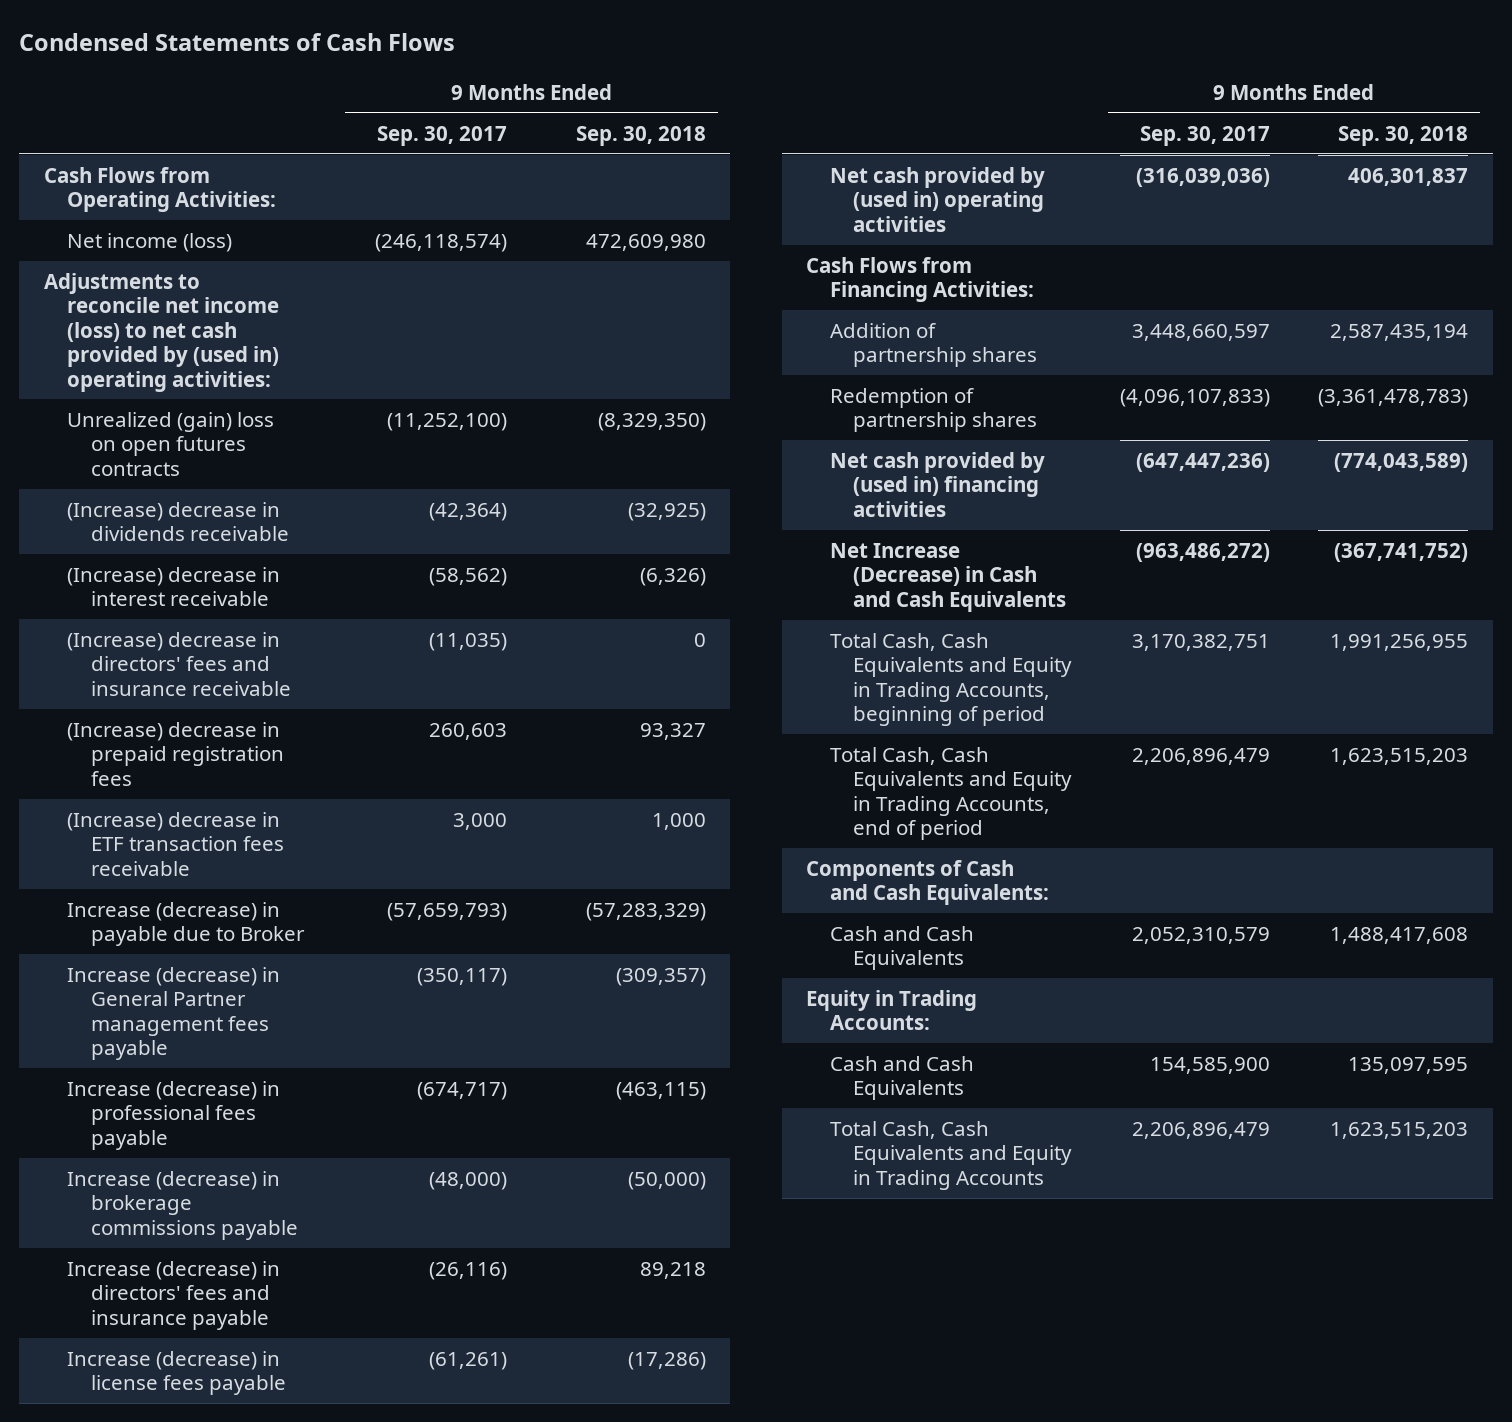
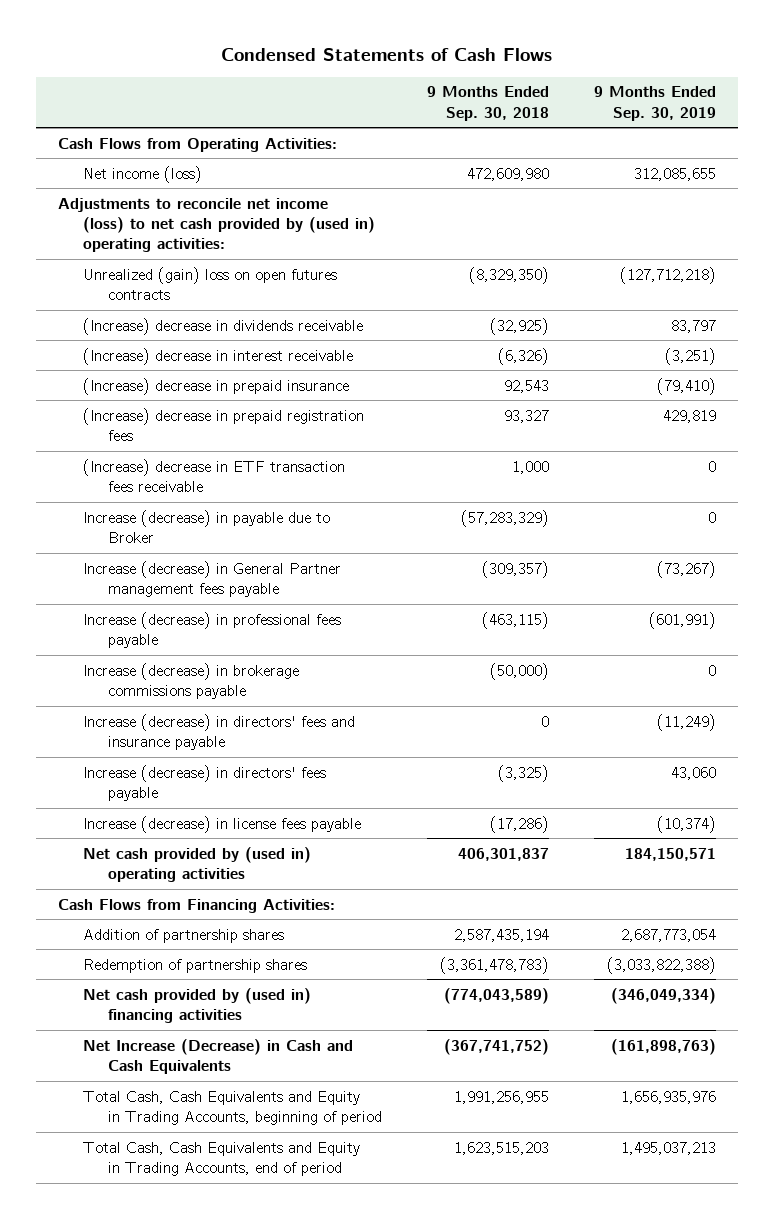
[377,125,508,146] Sep. 30, 2017 -> none
none -> [593,86,716,121] 9 Months Ended Sep. 30, 2019
[67,631,291,696] (Increase) decrease in directors' fees and insurance receivable -> [83,377,350,395] (Increase) decrease in prepaid insurance
[693,632,706,647] 0 -> [503,379,549,393] 92,543
[639,1261,706,1279] 89,218 -> [540,715,549,727] 0
none -> [83,764,327,801] Increase (decrease) in directors' fees payable
[806,859,1049,906] Components of Cash and Cash Equivalents: -> none
[829,925,974,971] Cash and Cash Equivalents -> none
[806,989,978,1031] Equity in Trading Accounts: -> none
[829,1055,974,1101] Cash and Cash Equivalents -> none
[829,1120,1073,1190] Total Cash, Cash Equivalents and Equity in Trading Accounts -> none

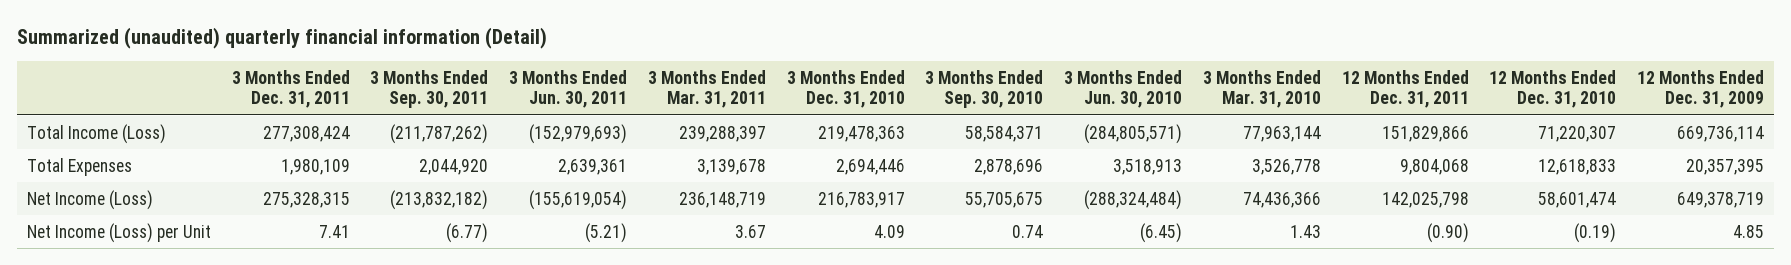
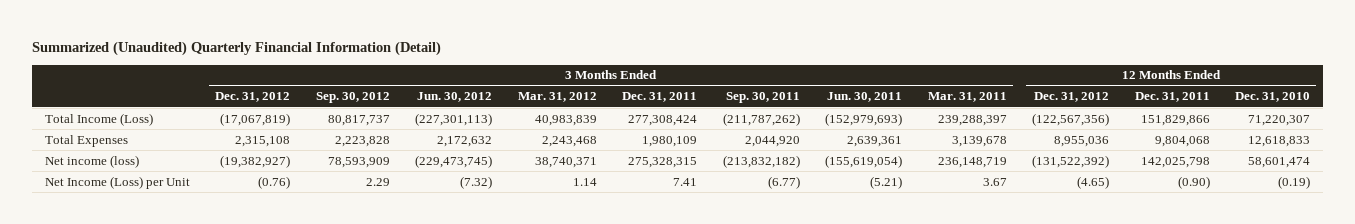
[16,26,547,49] Summarized (unaudited) quarterly financial information (Detail) -> [32,40,442,56] Summarized (Unaudited) Quarterly Financial Information (Detail)
[786,69,905,109] 3 Months Ended Dec. 31, 2010 -> none
[925,69,1044,109] 3 Months Ended Sep. 30, 2010 -> none
[1064,69,1183,109] 3 Months Ended Jun. 30, 2010 -> none
[1202,69,1321,109] 3 Months Ended Mar. 31, 2010 -> none
[1637,69,1765,109] 12 Months Ended Dec. 31, 2009 -> none
none -> [215,92,291,103] Dec. 31, 2012
none -> [315,92,390,104] Sep. 30, 2012
none -> [417,92,493,103] Jun. 30, 2012
none -> [517,92,597,103] Mar. 31, 2012
none -> [1034,92,1110,103] Dec. 31, 2012
[26,189,153,210] Net Income (Loss) -> [44,154,139,168] Net income (loss)

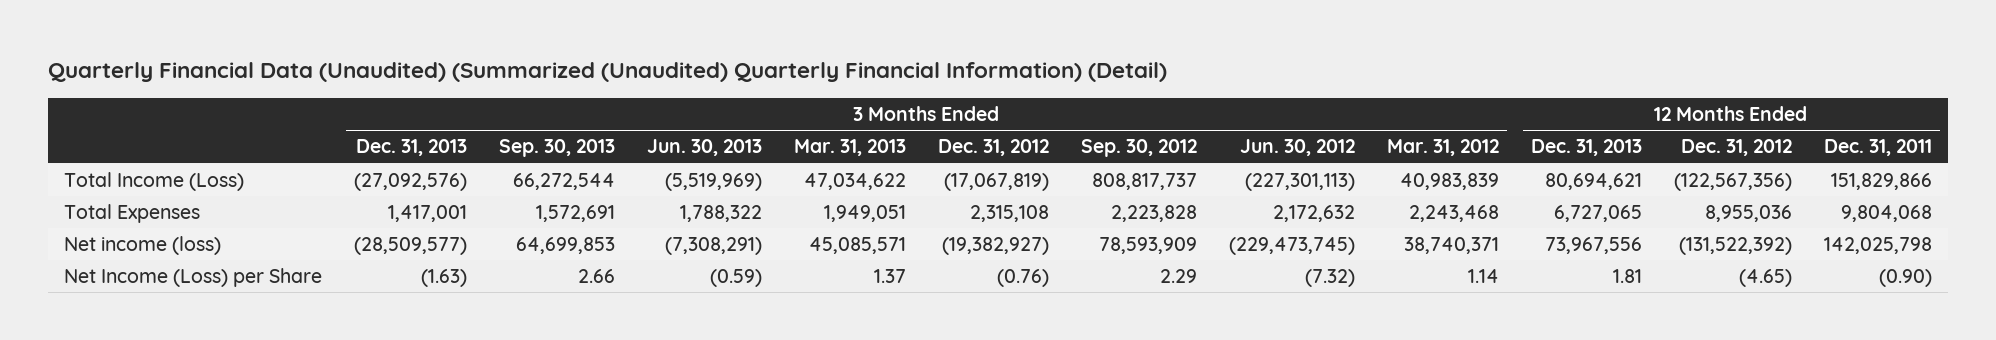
[32,40,442,56] Summarized (Unaudited) Quarterly Financial Information (Detail) -> [48,62,1168,83] Quarterly Financial Data (Unaudited) (Summarized (Unaudited) Quarterly Financial Information) (Detail)
[622,92,698,103] Dec. 31, 2011 -> none
[725,92,800,104] Sep. 30, 2011 -> none
[827,92,903,103] Jun. 30, 2011 -> none
[927,92,1007,103] Mar. 31, 2011 -> none
[1235,92,1311,103] Dec. 31, 2010 -> none
none -> [356,139,468,157] Dec. 31, 2013
none -> [498,139,615,158] Sep. 30, 2013
none -> [646,139,762,157] Jun. 30, 2013
none -> [793,139,906,157] Mar. 31, 2013
none -> [1530,139,1642,157] Dec. 31, 2013
[327,114,390,126] 80,817,737 -> [1091,173,1197,191] 808,817,737
[44,175,190,189] Net Income (Loss) per Unit -> [64,268,323,288] Net Income (Loss) per Share

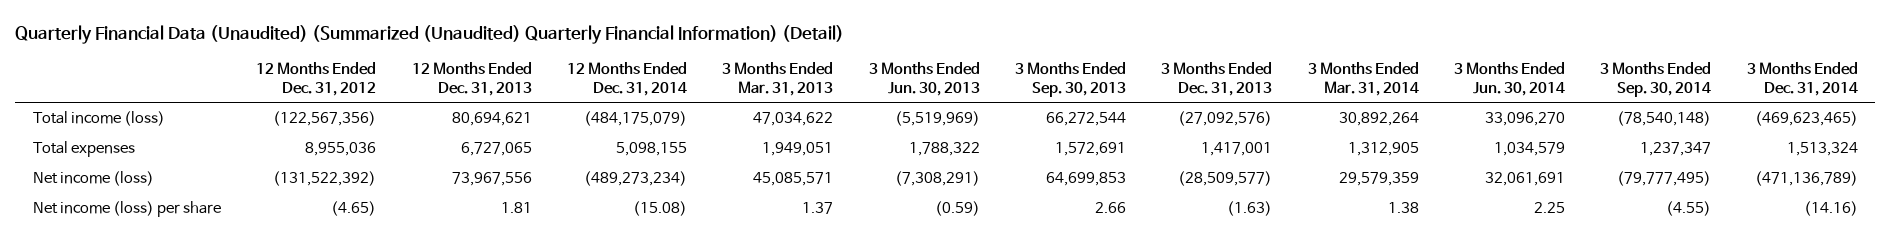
[937,139,1049,157] Dec. 31, 2012 -> none
[1080,139,1197,158] Sep. 30, 2012 -> none
[1239,139,1355,157] Jun. 30, 2012 -> none
[1386,139,1499,157] Mar. 31, 2012 -> none
[1823,139,1932,157] Dec. 31, 2011 -> none
none -> [567,61,688,96] 12 Months Ended Dec. 31, 2014
none -> [1307,61,1419,96] 3 Months Ended Mar. 31, 2014
none -> [1454,61,1566,96] 3 Months Ended Jun. 30, 2014
none -> [1600,61,1712,97] 3 Months Ended Sep. 30, 2014
none -> [1746,61,1858,96] 3 Months Ended Dec. 31, 2014
[64,172,245,192] Total Income (Loss) -> [33,111,166,127] Total income (loss)
[64,204,201,224] Total Expenses -> [33,141,136,158] Total expenses
[64,268,323,288] Net Income (Loss) per Share -> [33,201,222,218] Net income (loss) per share

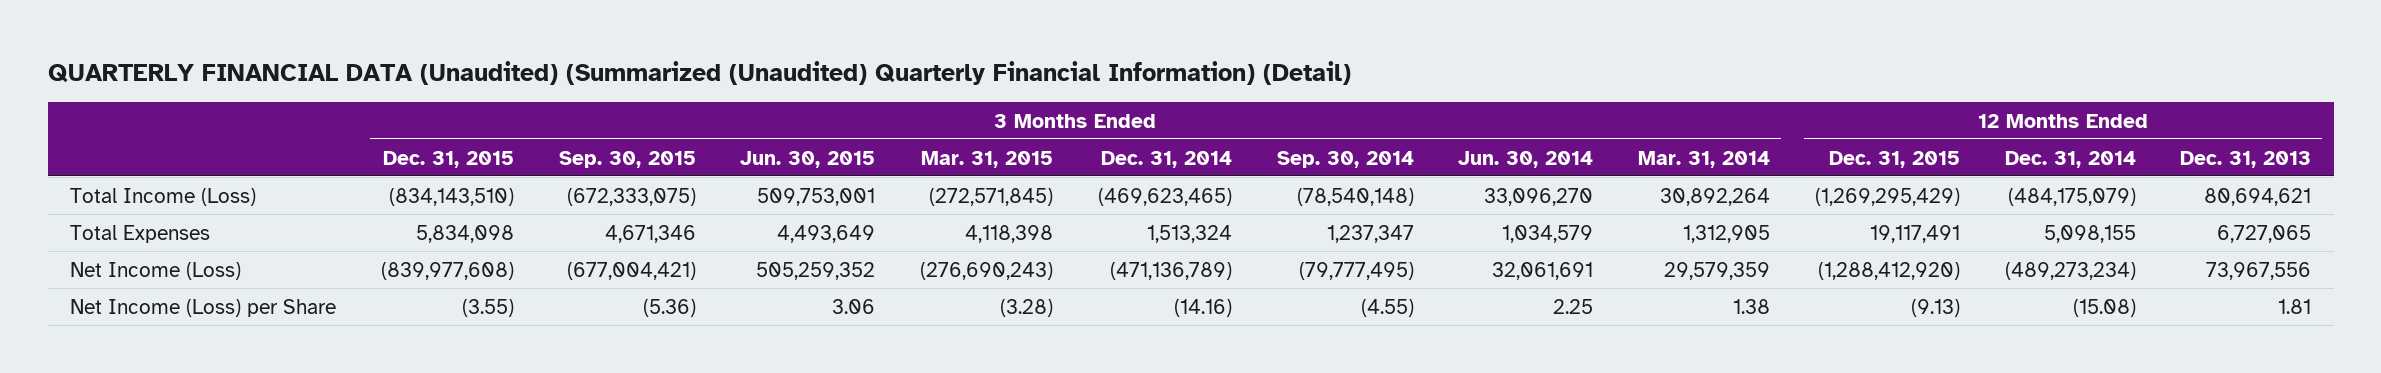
[15,24,845,44] Quarterly Financial Data (Unaudited) (Summarized (Unaudited) Quarterly Financial Information) (Detail) -> [47,60,1351,85] QUARTERLY FINANCIAL DATA (Unaudited) (Summarized (Unaudited) Quarterly Financial Information) (Detail)
[256,61,377,96] 12 Months Ended Dec. 31, 2012 -> none
[722,61,834,96] 3 Months Ended Mar. 31, 2013 -> none
[868,61,980,96] 3 Months Ended Jun. 30, 2013 -> none
[1015,61,1127,97] 3 Months Ended Sep. 30, 2013 -> none
[1161,61,1273,96] 3 Months Ended Dec. 31, 2013 -> none
none -> [382,150,514,168] Dec. 31, 2015
none -> [558,150,696,168] Sep. 30, 2015
none -> [740,150,876,168] Jun. 30, 2015
none -> [921,150,1054,168] Mar. 31, 2015
none -> [1828,150,1960,168] Dec. 31, 2015
[33,111,166,127] Total income (loss) -> [70,187,257,206] Total Income (Loss)
[33,141,136,158] Total expenses -> [70,224,211,243] Total Expenses
[33,171,155,187] Net income (loss) -> [70,261,242,280] Net Income (Loss)
[33,201,222,218] Net income (loss) per share -> [70,298,337,317] Net Income (Loss) per Share

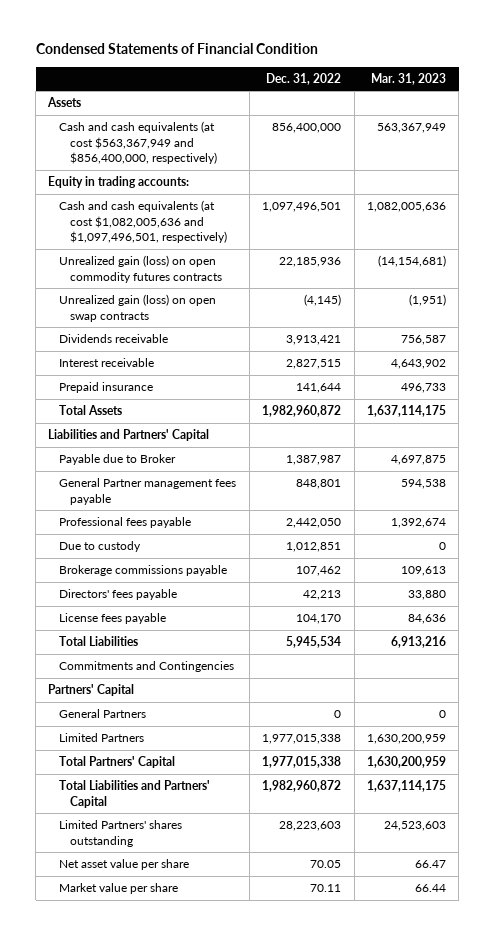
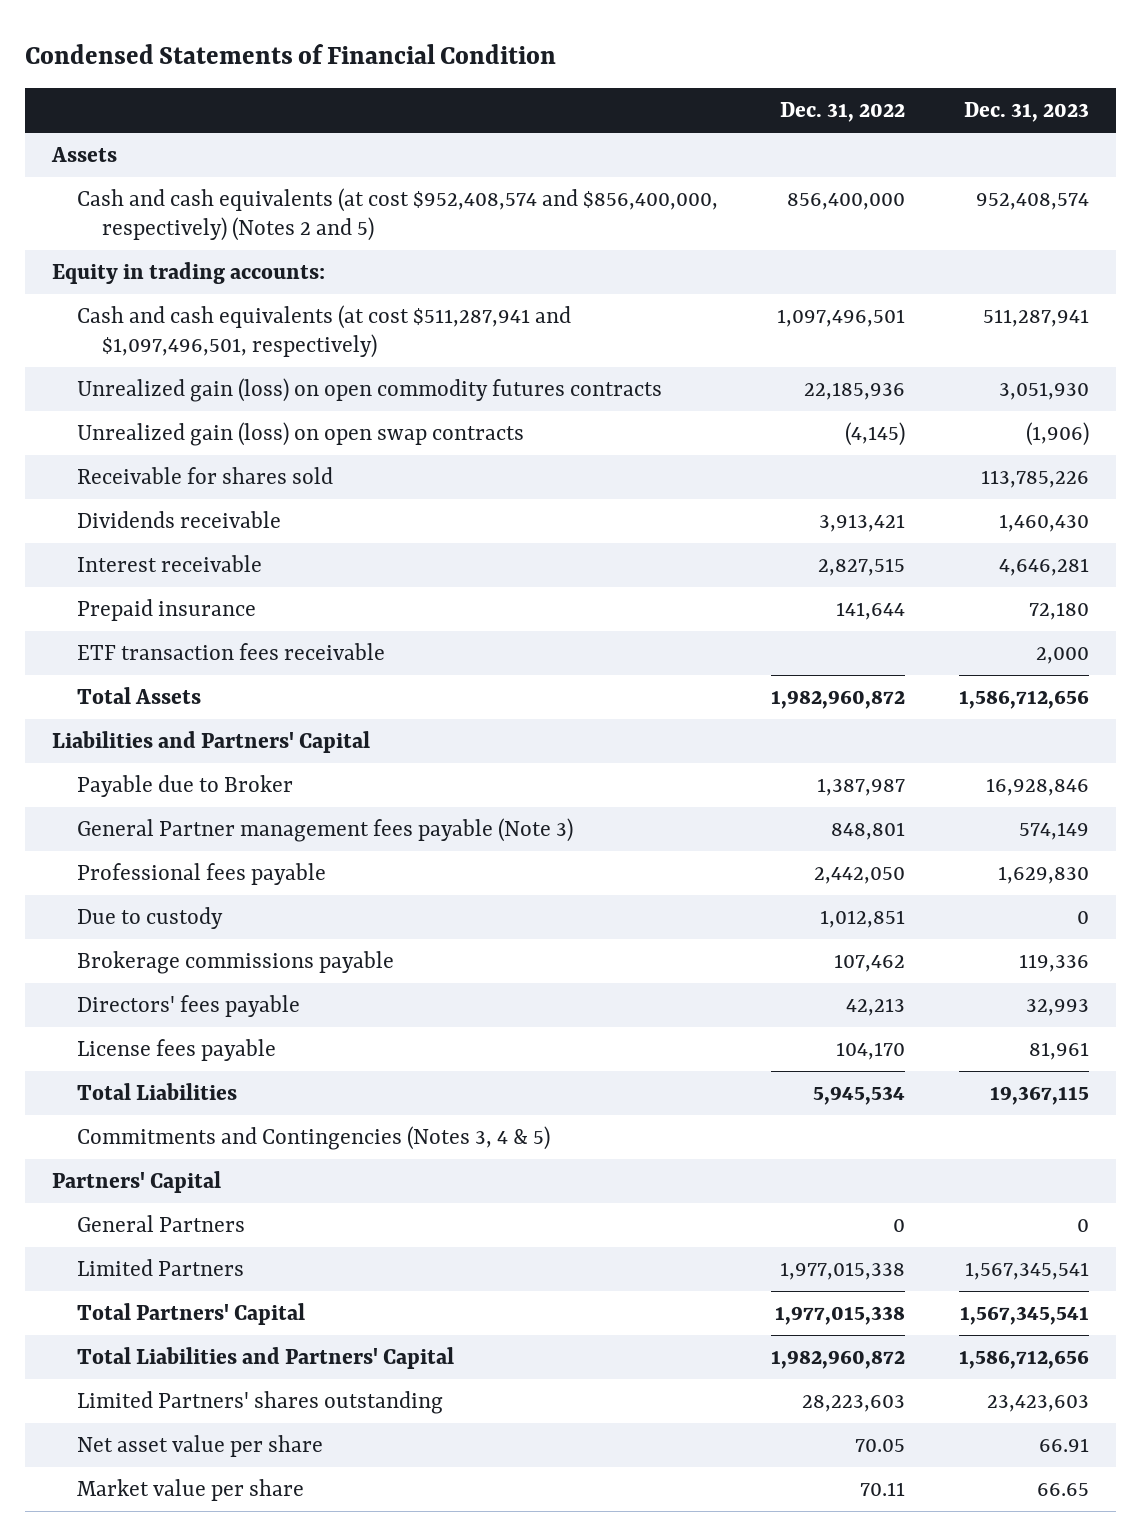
[371,72,447,85] Mar. 31, 2023 -> none
none -> [963,102,1089,123] Dec. 31, 2023
[59,121,217,165] Cash and cash equivalents (at cost $563,367,949 and $856,400,000, respectively) -> [77,187,719,241] Cash and cash equivalents (at cost $952,408,574 and $856,400,000, respectively) (Notes 2 and 5)
[59,200,227,244] Cash and cash equivalents (at cost $1,082,005,636 and $1,097,496,501, respectively) -> [77,304,572,358] Cash and cash equivalents (at cost $511,287,941 and $1,097,496,501, respectively)
none -> [77,466,334,484] Receivable for shares sold
none -> [77,642,386,660] ETF transaction fees receivable
[59,478,237,505] General Partner management fees payable -> [77,817,574,842] General Partner management fees payable (Note 3)
[59,661,235,673] Commitments and Contingencies -> [77,1125,551,1150] Commitments and Contingencies (Notes 3, 4 & 5)

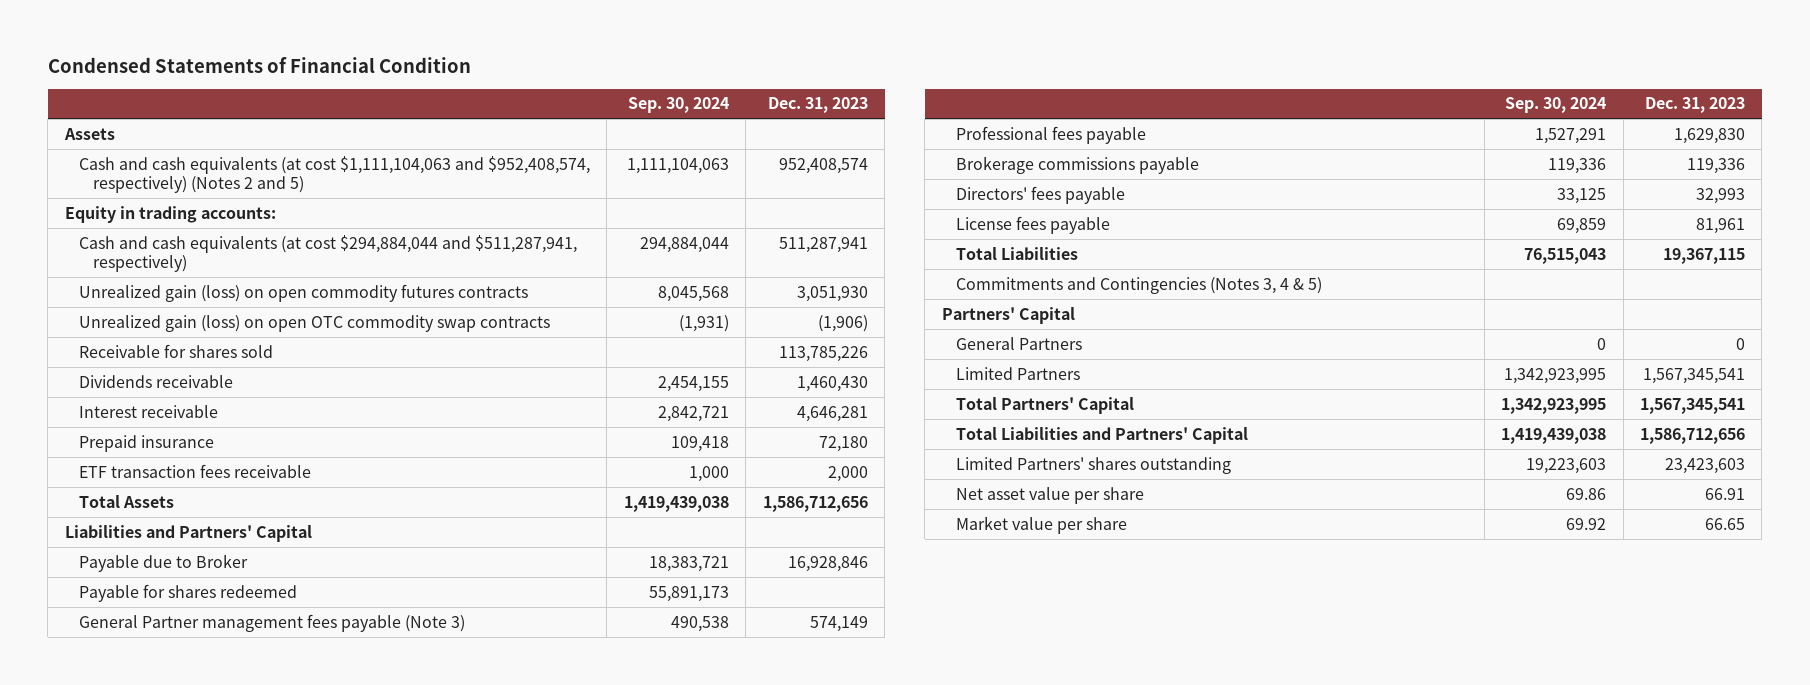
[780,102,906,123] Dec. 31, 2022 -> none
none -> [627,97,729,114] Sep. 30, 2024
[77,187,719,241] Cash and cash equivalents (at cost $952,408,574 and $856,400,000, respectively) (Notes 2 and 5) -> [78,155,590,193] Cash and cash equivalents (at cost $1,111,104,063 and $952,408,574, respectively) (Notes 2 and 5)
[77,304,572,358] Cash and cash equivalents (at cost $511,287,941 and $1,097,496,501, respectively) -> [78,234,577,272] Cash and cash equivalents (at cost $294,884,044 and $511,287,941, respectively)
[77,421,525,446] Unrealized gain (loss) on open swap contracts -> [78,314,550,332] Unrealized gain (loss) on open OTC commodity swap contracts
none -> [78,583,297,602] Payable for shares redeemed
[77,906,224,929] Due to custody -> none

